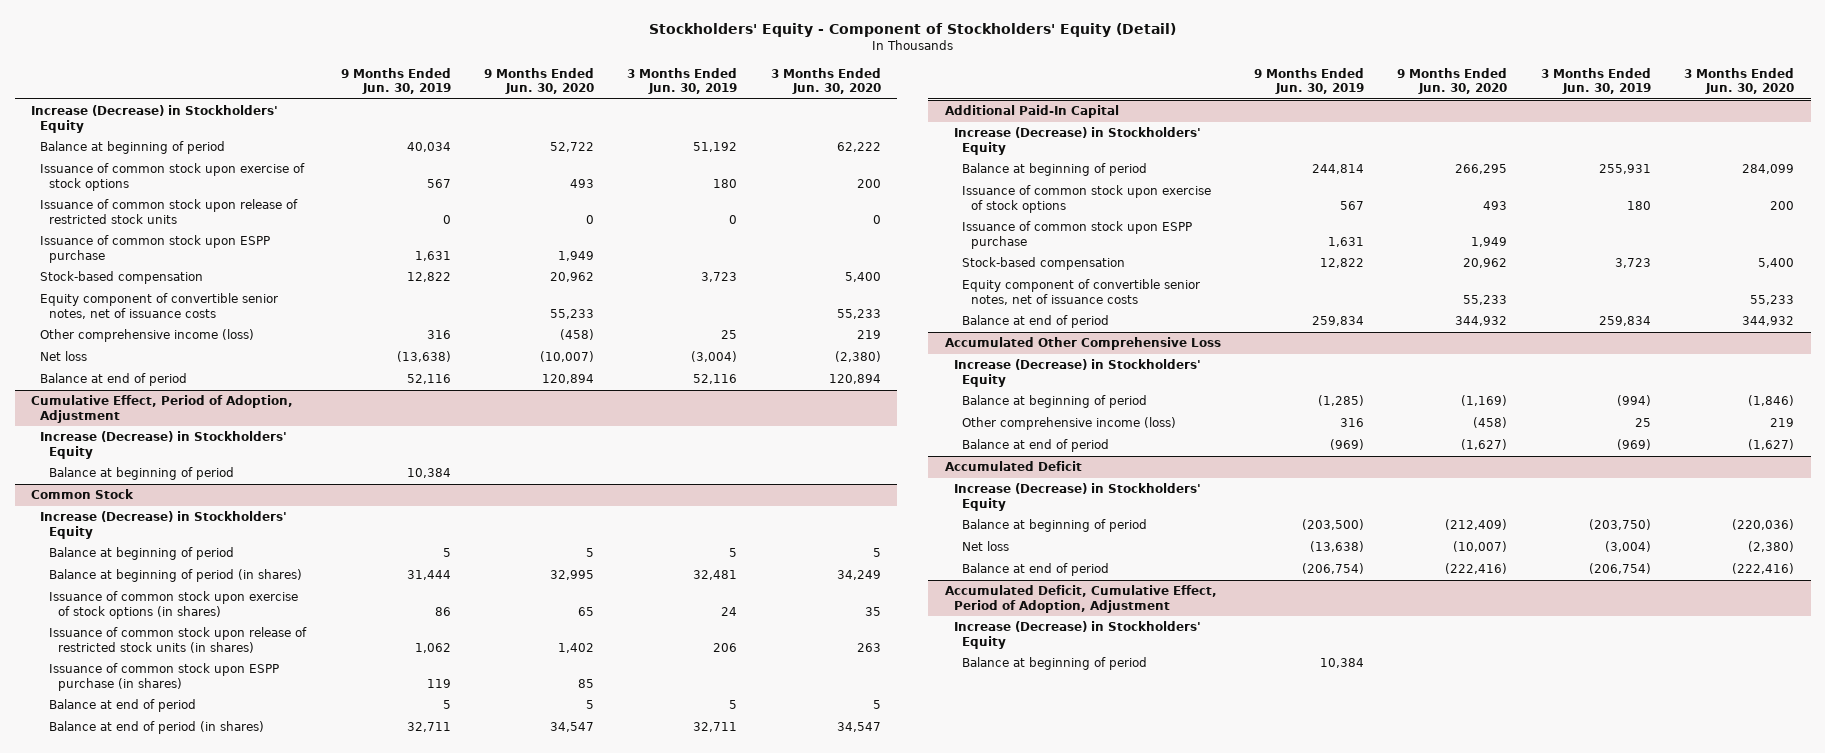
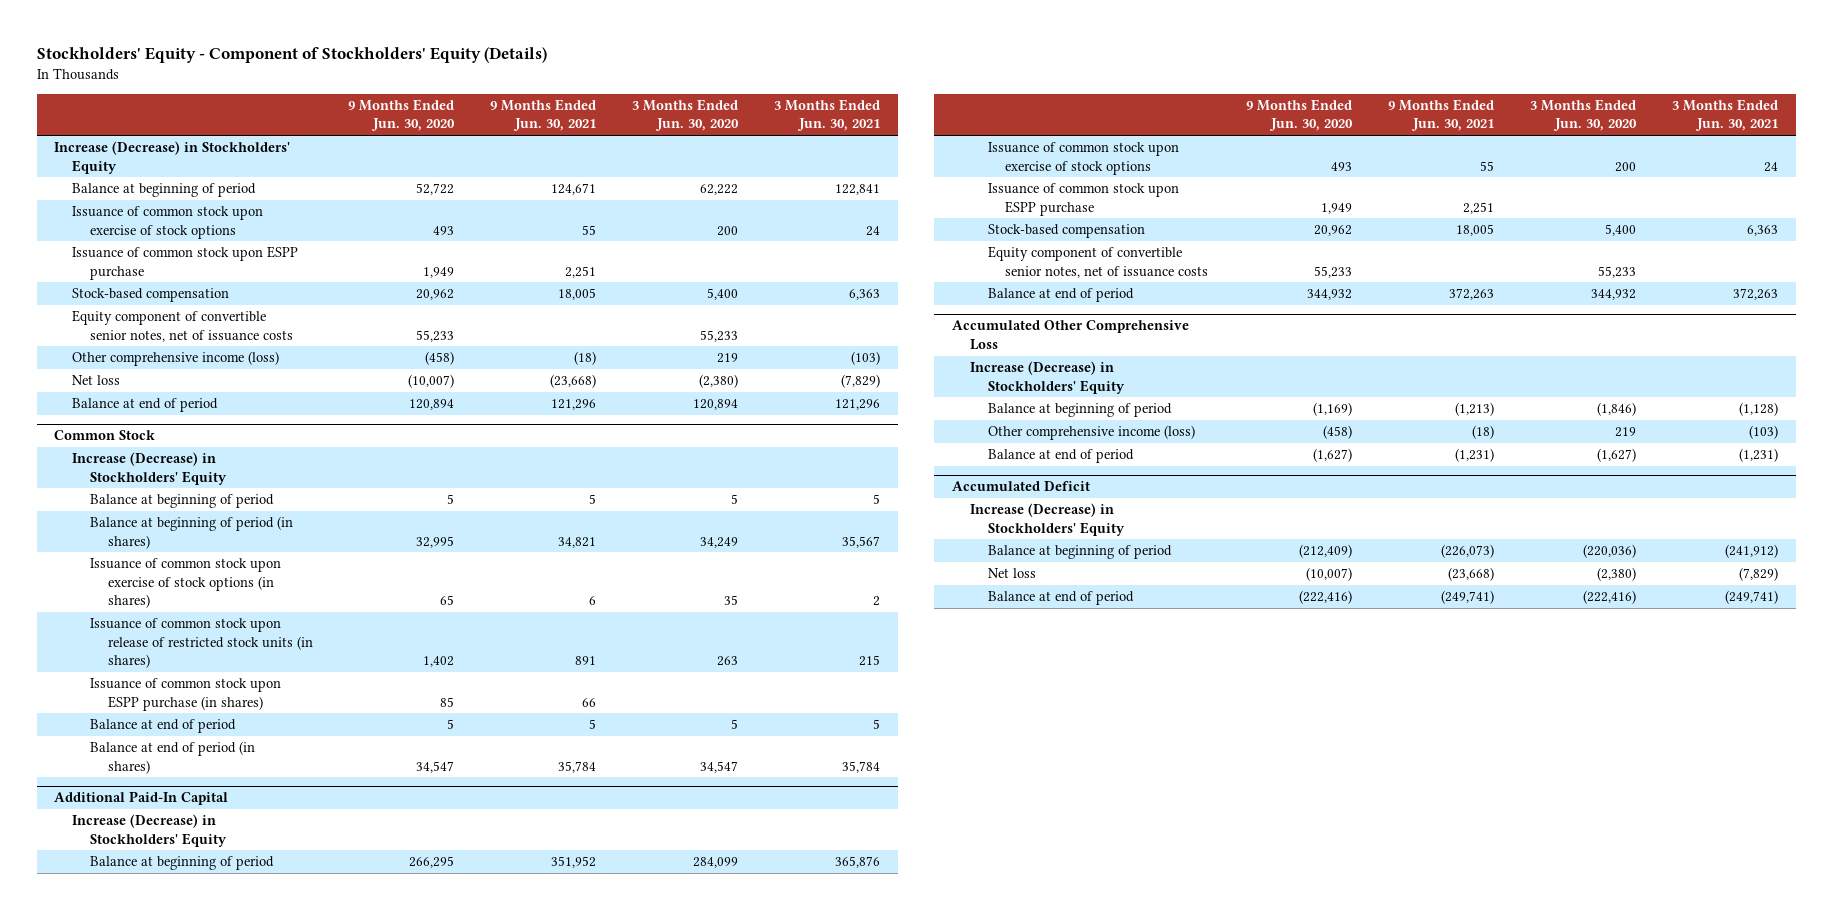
[648,22,1176,37] Stockholders' Equity - Component of Stockholders' Equity (Detail) -> [36,47,547,64] Stockholders' Equity - Component of Stockholders' Equity (Details)
[340,67,451,95] 9 Months Ended Jun. 30, 2019 -> none
[627,67,738,95] 3 Months Ended Jun. 30, 2019 -> none
none -> [490,99,597,132] 9 Months Ended Jun. 30, 2021
none -> [773,99,880,132] 3 Months Ended Jun. 30, 2021
[40,199,299,224] Issuance of common stock upon release of restricted stock units -> none
[31,395,294,423] Cumulative Effect, Period of Adoption, Adjustment -> none
[40,431,288,459] Increase (Decrease) in Stockholders' Equity -> none
[49,467,235,481] Balance at beginning of period -> none
[944,585,1217,613] Accumulated Deficit, Cumulative Effect, Period of Adoption, Adjustment -> none
[953,621,1201,649] Increase (Decrease) in Stockholders' Equity -> none
[962,657,1148,671] Balance at beginning of period -> none

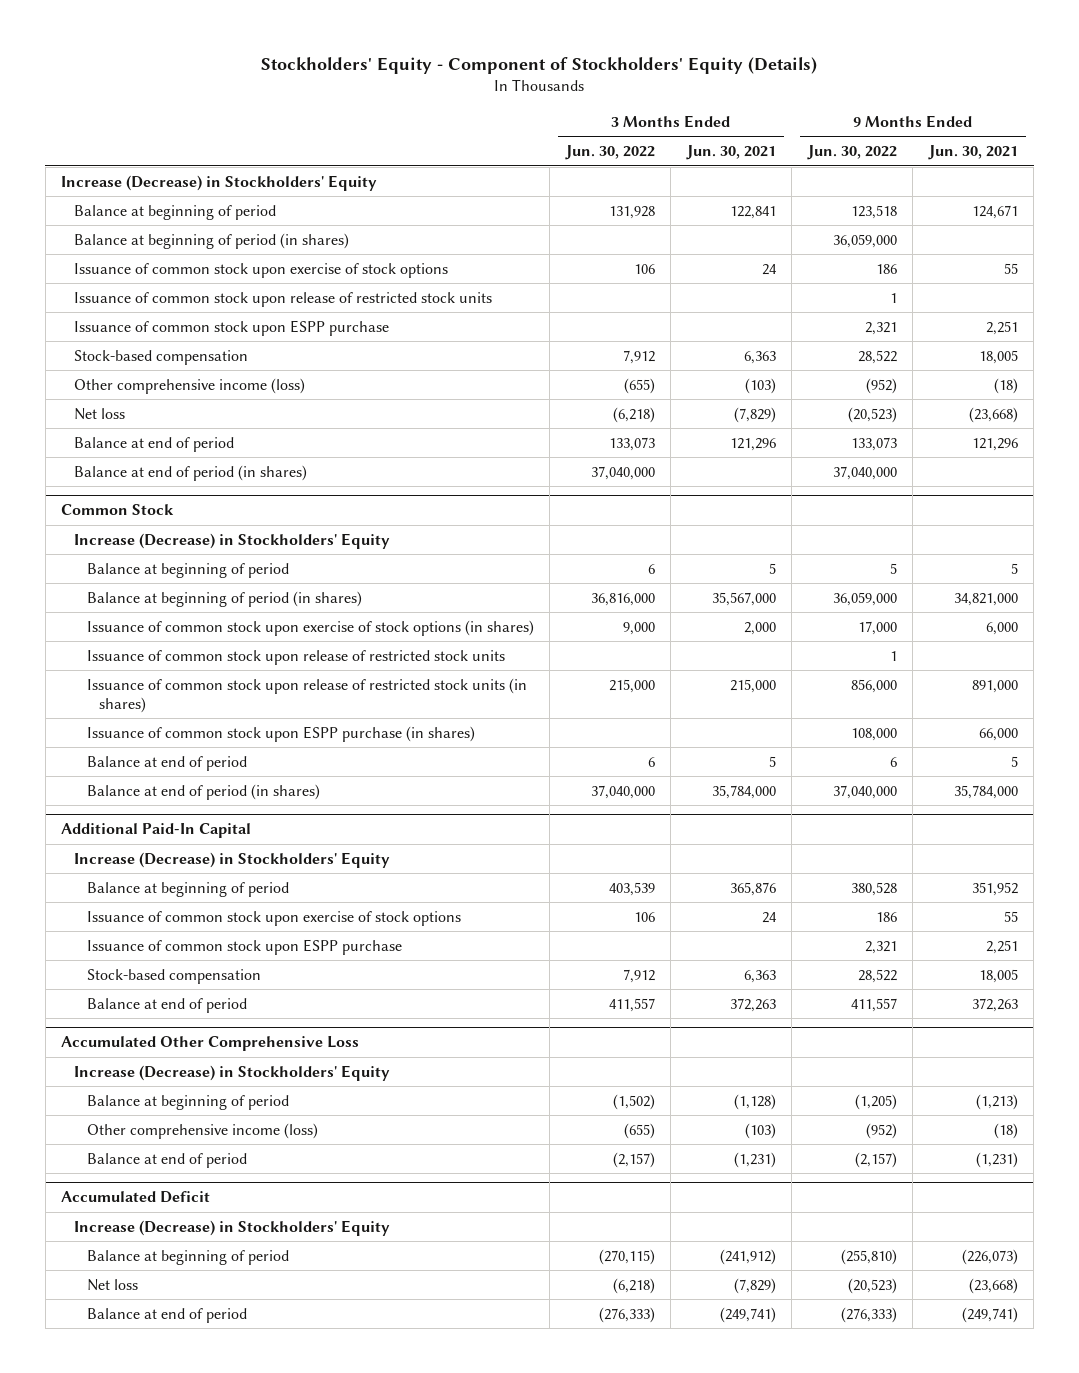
[348,99,456,132] 9 Months Ended Jun. 30, 2020 -> none
[632,99,740,132] 3 Months Ended Jun. 30, 2020 -> none
none -> [564,145,655,161] Jun. 30, 2022
none -> [806,145,897,161] Jun. 30, 2022
none -> [73,232,349,249] Balance at beginning of period (in shares)
none -> [73,291,492,307] Issuance of common stock upon release of restricted stock units
[72,310,293,342] Equity component of convertible senior notes, net of issuance costs -> none
none -> [73,464,307,481] Balance at end of period (in shares)
[558,536,597,548] 34,821 -> [953,592,1018,606] 34,821,000
[841,535,880,548] 35,567 -> [711,591,776,606] 35,567,000
[589,595,597,605] 6 -> [985,621,1018,635] 6,000
[872,595,880,606] 2 -> [743,621,776,635] 2,000
none -> [86,649,505,665] Issuance of common stock upon release of restricted stock units
[575,655,597,665] 891 -> [971,679,1018,693] 891,000
[858,654,880,666] 215 -> [729,678,776,693] 215,000
[582,697,597,707] 66 -> [978,727,1018,741] 66,000
[558,760,597,773] 35,784 -> [953,784,1018,799] 35,784,000
[841,760,880,773] 35,784 -> [711,784,776,799] 35,784,000
[987,246,1209,278] Equity component of convertible senior notes, net of issuance costs -> none

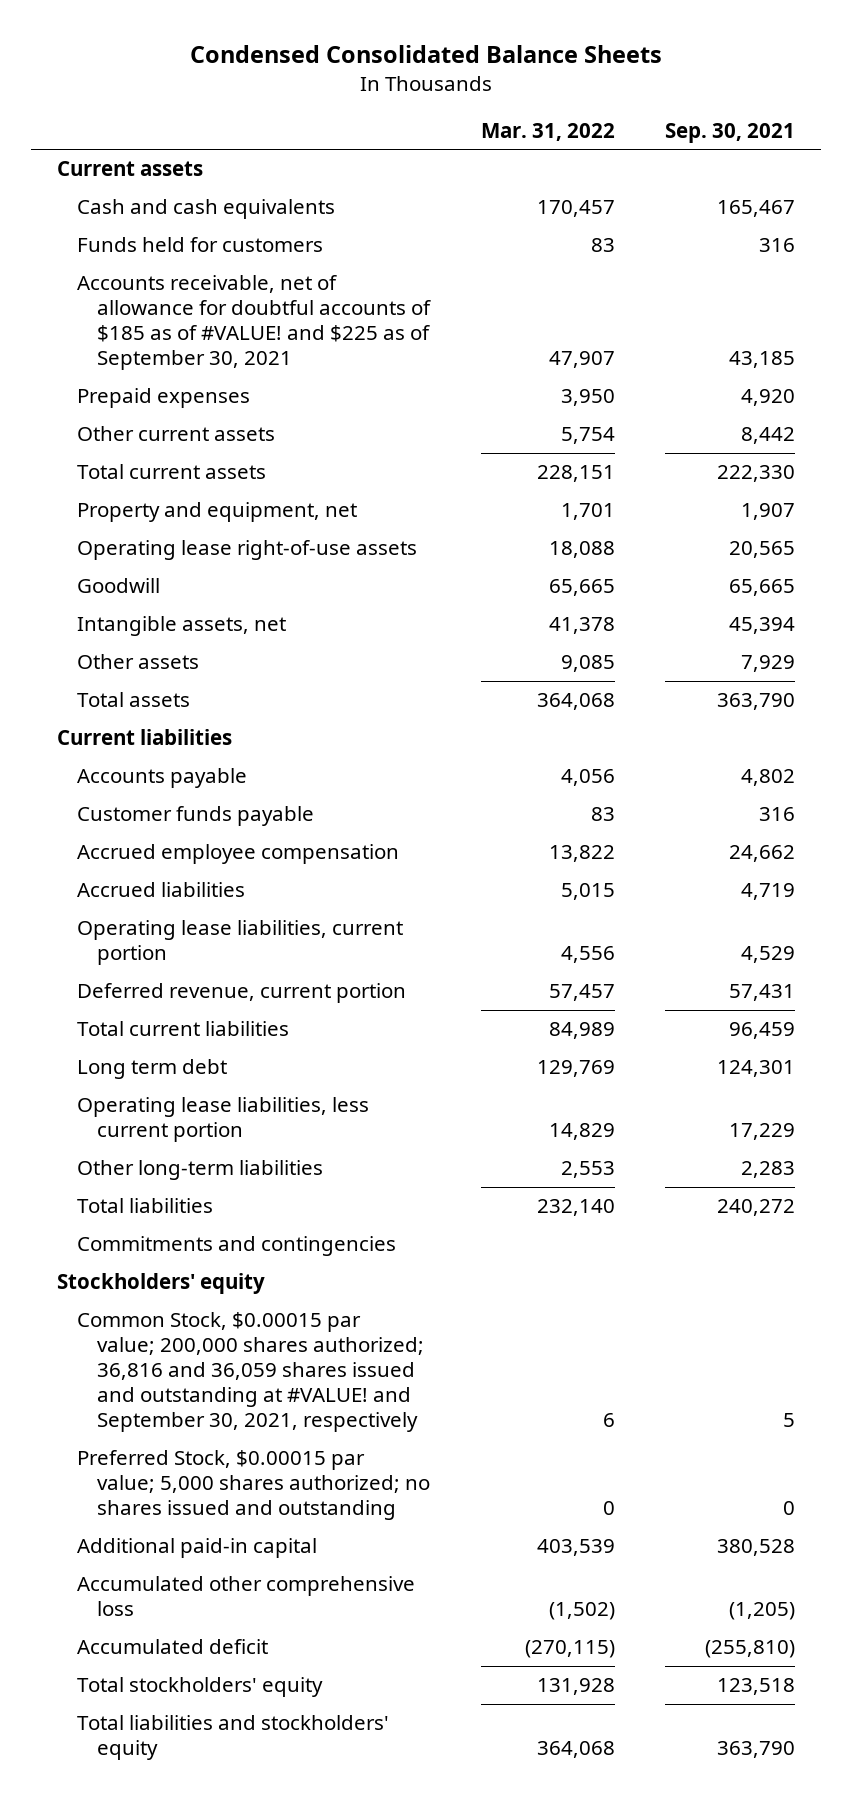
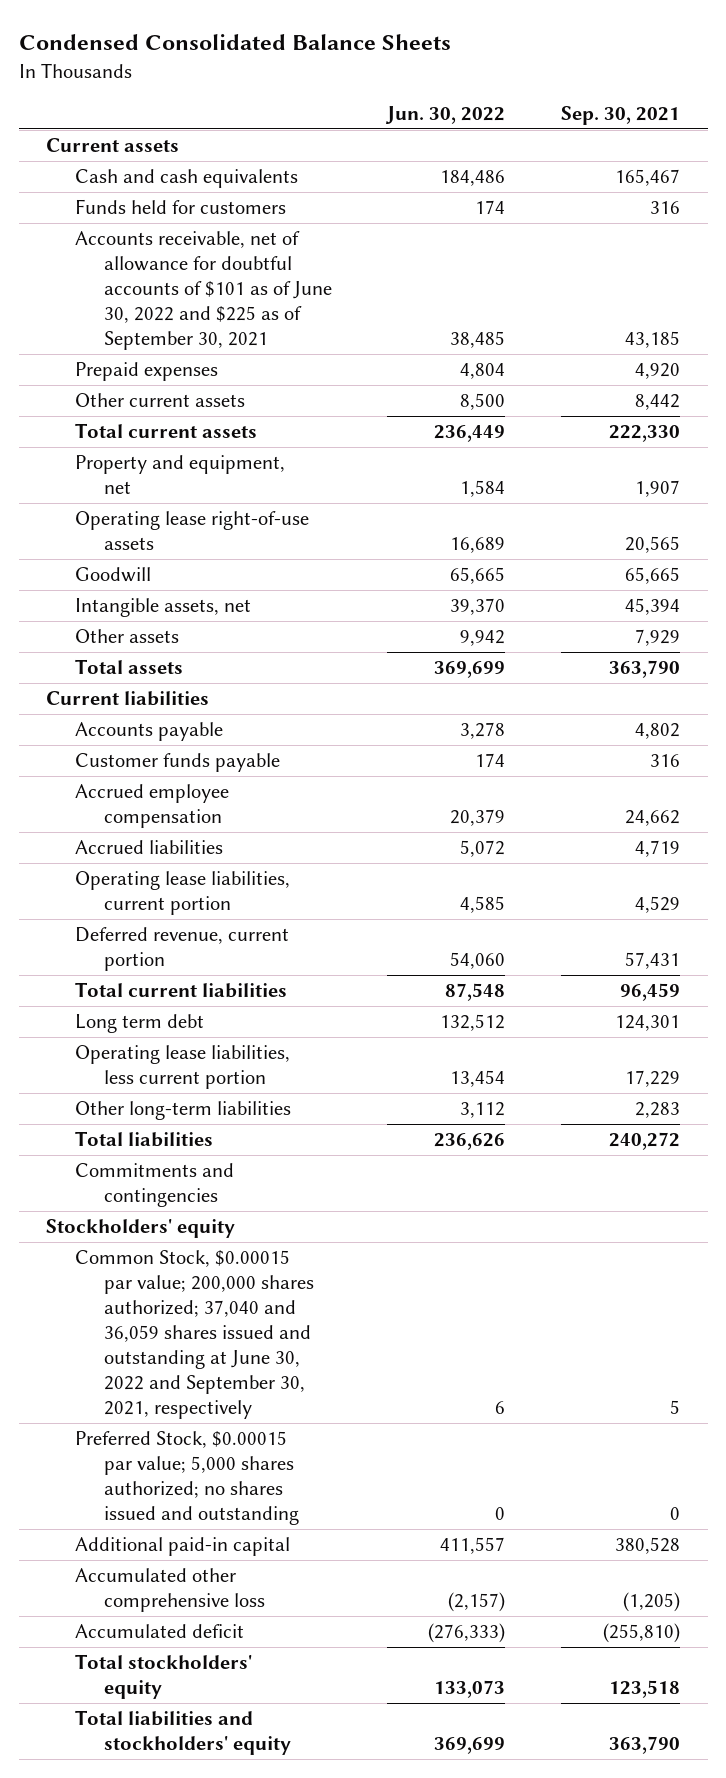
[480,122,615,141] Mar. 31, 2022 -> none
none -> [385,105,506,124] Jun. 30, 2022
[76,275,431,371] Accounts receivable, net of allowance for doubtful accounts of $185 as of #VALUE! and $225 as of September 30, 2021 -> [74,230,332,350] Accounts receivable, net of allowance for doubtful accounts of $101 as of June 30, 2022 and $225 as of September 30, 2021
[76,1312,424,1432] Common Stock, $0.00015 par value; 200,000 shares authorized; 36,816 and 36,059 shares issued and outstanding at #VALUE! and September 30, 2021, respectively -> [74,1249,314,1419] Common Stock, $0.00015 par value; 200,000 shares authorized; 37,040 and 36,059 shares issued and outstanding at June 30, 2022 and September 30, 2021, respectively

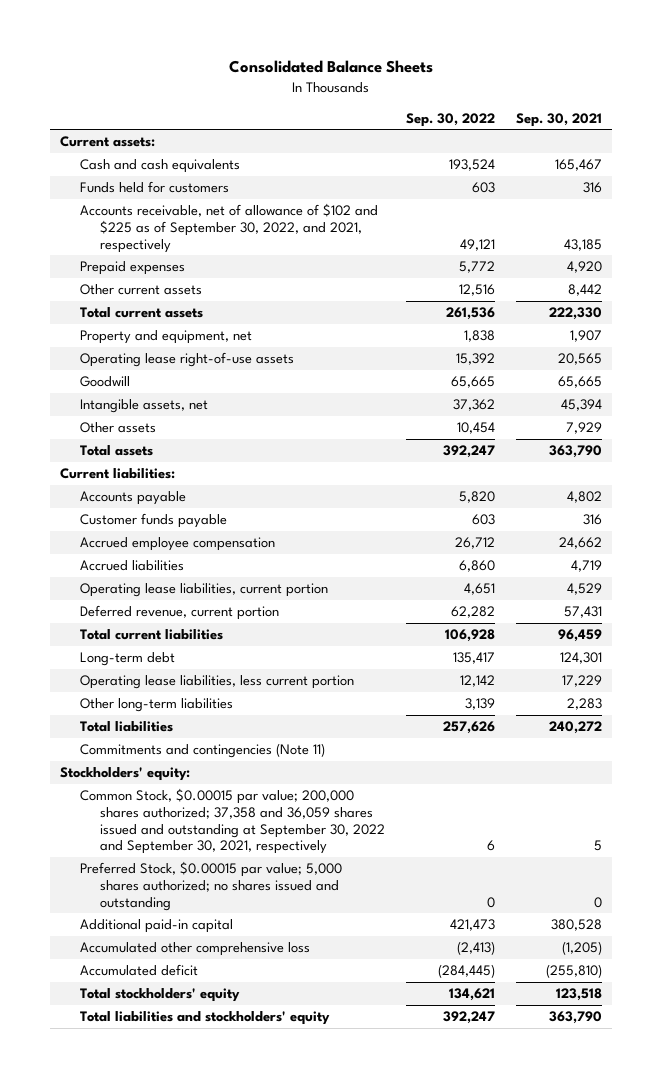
[18,34,451,51] Condensed Consolidated Balance Sheets -> [229,60,434,74] Consolidated Balance Sheets
[385,105,506,124] Jun. 30, 2022 -> none
none -> [406,112,496,127] Sep. 30, 2022
[46,137,180,152] Current assets -> [60,136,156,148] Current assets:
[74,230,332,350] Accounts receivable, net of allowance for doubtful accounts of $101 as of June 30, 2022 and $225 as of September 30, 2021 -> [80,203,379,253] Accounts receivable, net of allowance of $102 and $225 as of September 30, 2022, and 2021, respectively
[46,690,210,706] Current liabilities -> [60,468,176,480] Current liabilities:
[74,1013,204,1033] Long term debt -> [80,652,176,667] Long-term debt
[74,1162,234,1207] Commitments and contingencies -> [80,743,326,759] Commitments and contingencies (Note 11)
[46,1218,236,1238] Stockholders' equity -> [60,767,191,782] Stockholders' equity:
[74,1249,314,1419] Common Stock, $0.00015 par value; 200,000 shares authorized; 37,040 and 36,059 shares issued and outstanding at June 30, 2022 and September 30, 2021, respectively -> [80,788,386,855] Common Stock, $0.00015 par value; 200,000 shares authorized; 37,358 and 36,059 shares issued and outstanding at September 30, 2022 and September 30, 2021, respectively

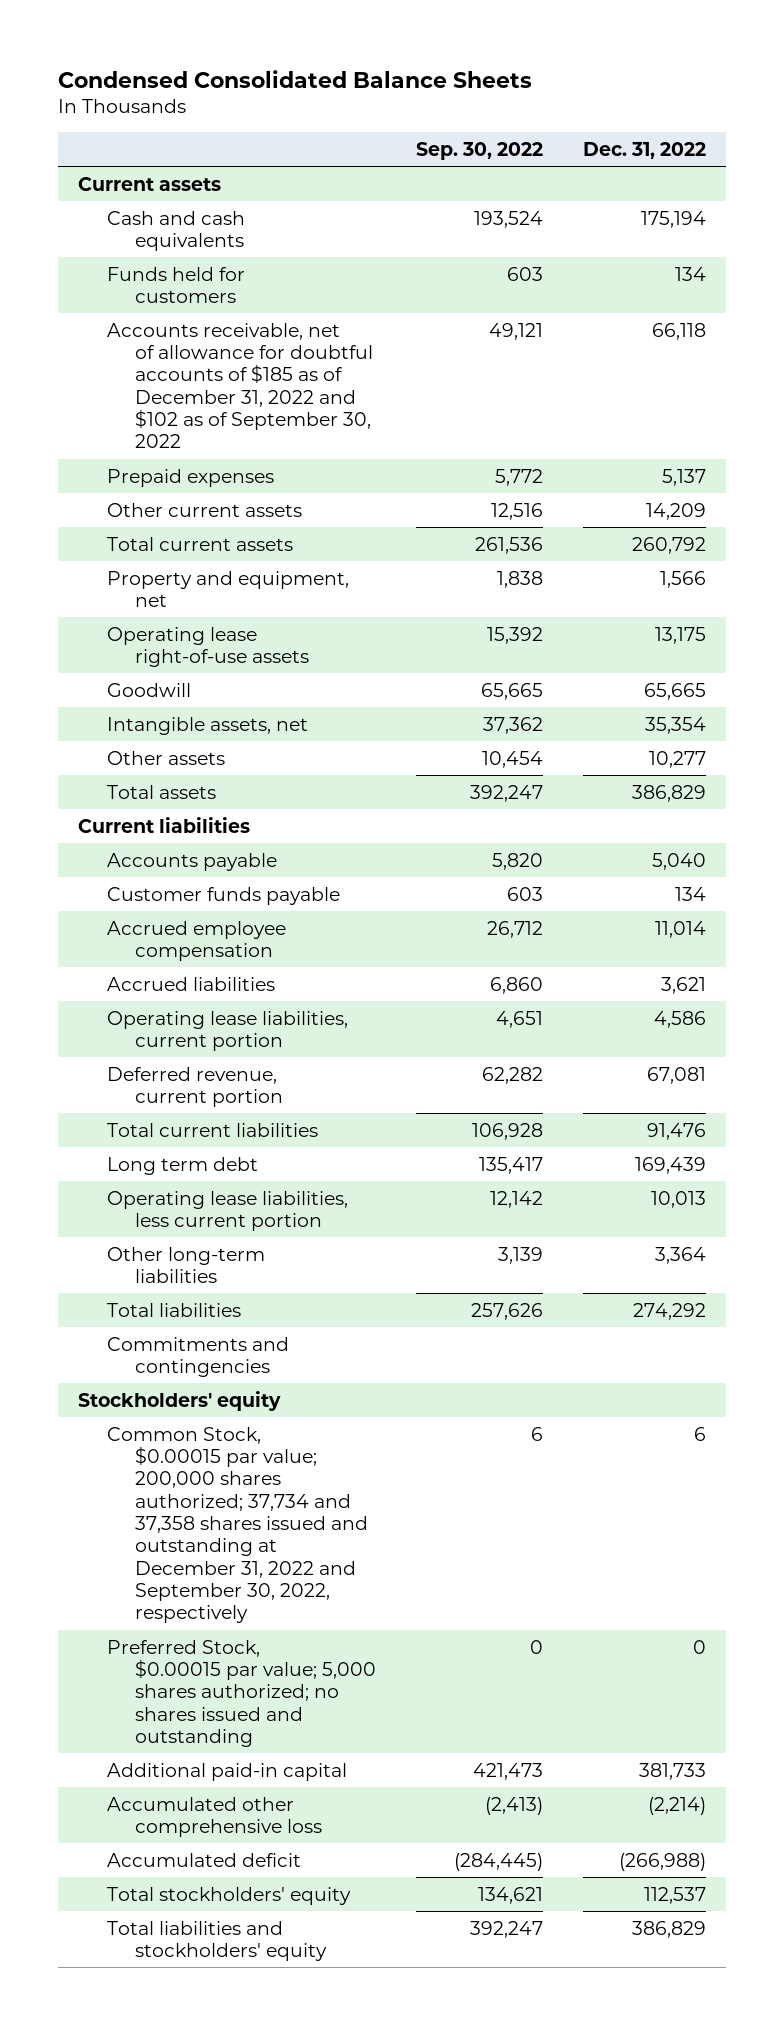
[229,60,434,74] Consolidated Balance Sheets -> [58,69,533,88] Condensed Consolidated Balance Sheets
[515,112,602,127] Sep. 30, 2021 -> none
none -> [582,142,706,160] Dec. 31, 2022
[60,136,156,148] Current assets: -> [78,176,222,191] Current assets
[80,203,379,253] Accounts receivable, net of allowance of $102 and $225 as of September 30, 2022, and 2021, respectively -> [106,322,373,449] Accounts receivable, net of allowance for doubtful accounts of $185 as of December 31, 2022 and $102 as of September 30, 2022
[60,468,176,480] Current liabilities: -> [78,816,251,833] Current liabilities
[80,652,176,667] Long-term debt -> [106,1156,258,1175] Long term debt
[80,743,326,759] Commitments and contingencies (Note 11) -> [106,1336,289,1377] Commitments and contingencies
[60,767,191,782] Stockholders' equity: -> [78,1390,282,1411] Stockholders' equity
[80,788,386,855] Common Stock, $0.00015 par value; 200,000 shares authorized; 37,358 and 36,059 shares issued and outstanding at September 30, 2022 and September 30, 2021, respectively -> [106,1426,368,1624] Common Stock, $0.00015 par value; 200,000 shares authorized; 37,734 and 37,358 shares issued and outstanding at December 31, 2022 and September 30, 2022, respectively

